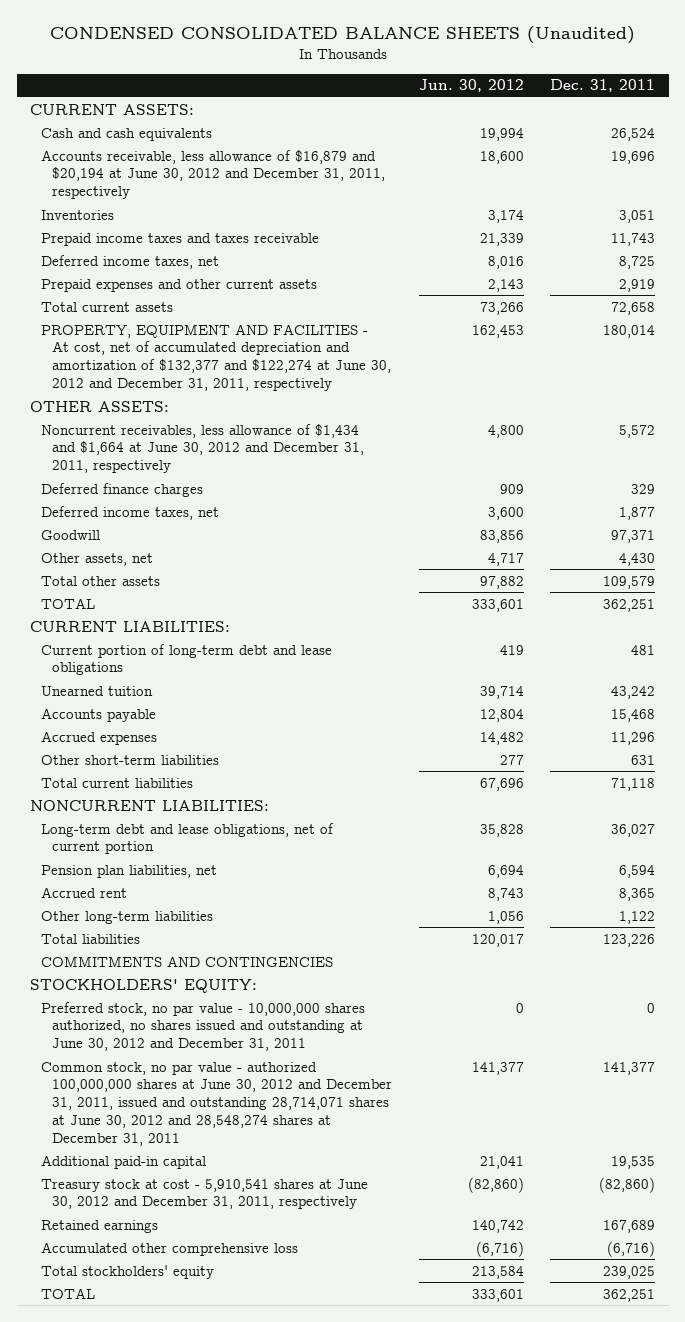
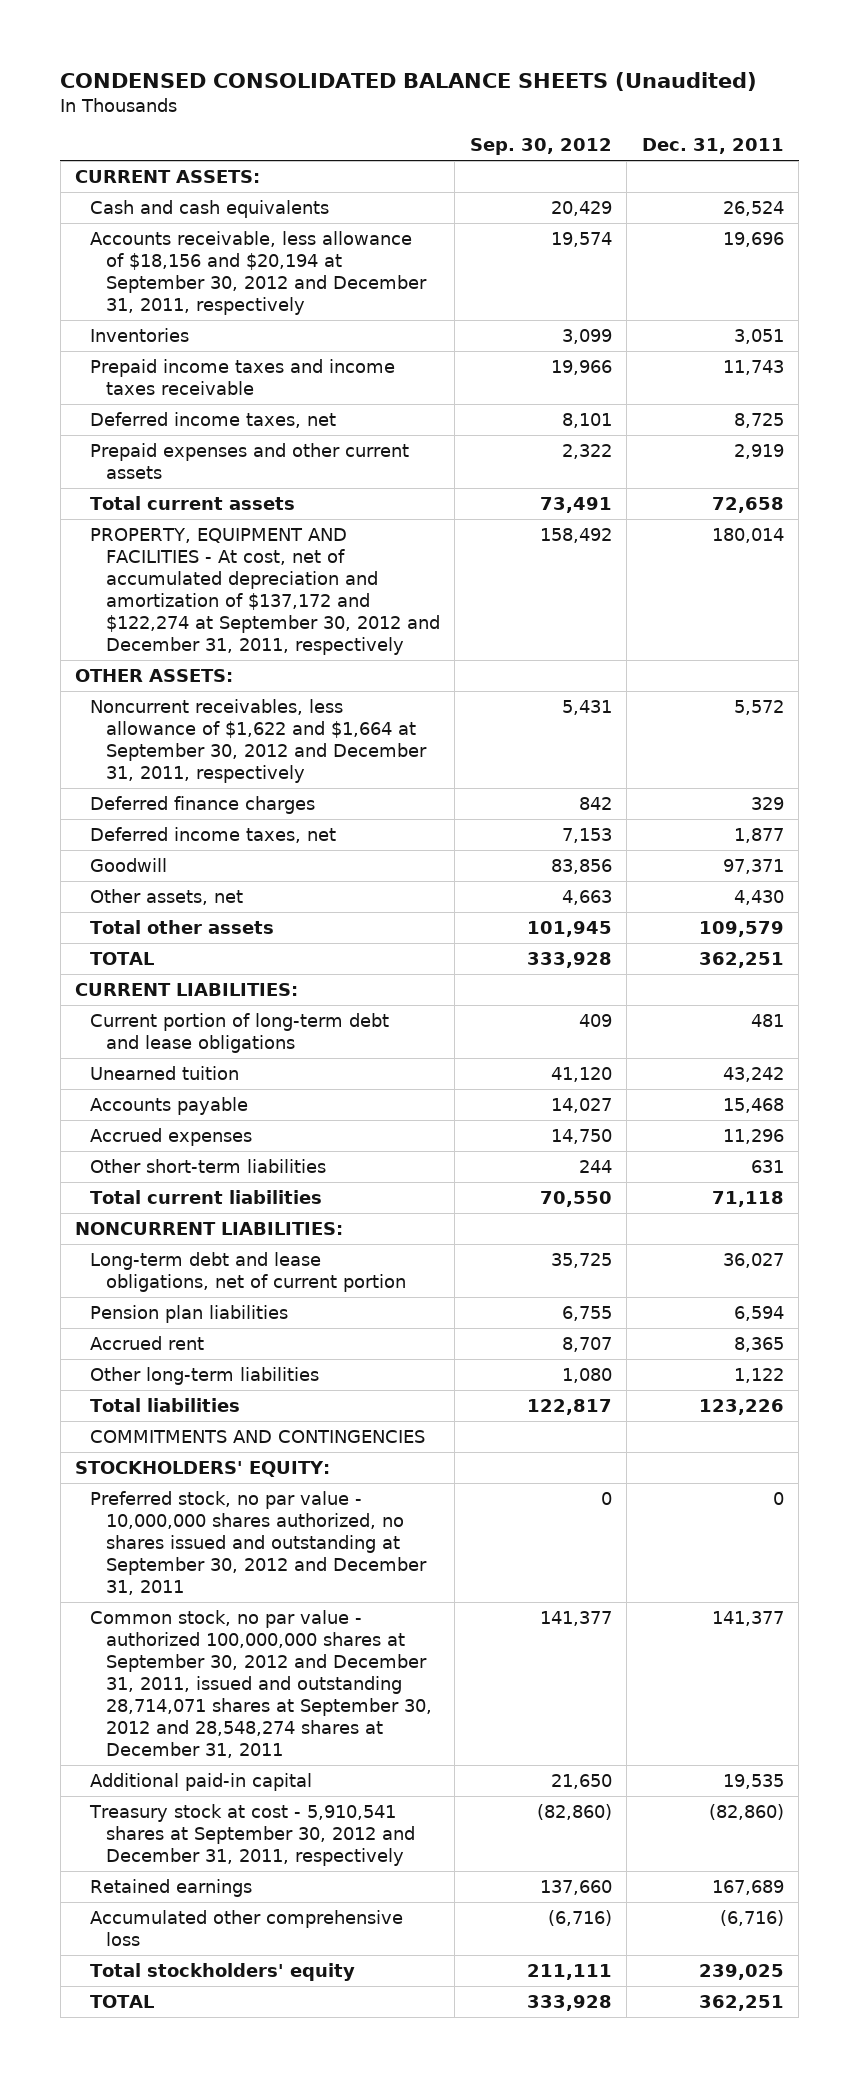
[418,79,524,93] Jun. 30, 2012 -> none
none -> [469,138,612,156] Sep. 30, 2012
[40,149,385,200] Accounts receivable, less allowance of $16,879 and $20,194 at June 30, 2012 and December 31, 2011, respectively -> [90,230,427,315] Accounts receivable, less allowance of $18,156 and $20,194 at September 30, 2012 and December 31, 2011, respectively
[40,232,319,246] Prepaid income taxes and taxes receivable -> [90,358,396,395] Prepaid income taxes and income taxes receivable
[40,323,391,392] PROPERTY, EQUIPMENT AND FACILITIES - At cost, net of accumulated depreciation and amortization of $132,377 and $122,274 at June 30, 2012 and December 31, 2011, respectively -> [90,527,440,655] PROPERTY, EQUIPMENT AND FACILITIES - At cost, net of accumulated depreciation and amortization of $137,172 and $122,274 at September 30, 2012 and December 31, 2011, respectively
[40,423,364,474] Noncurrent receivables, less allowance of $1,434 and $1,664 at June 30, 2012 and December 31, 2011, respectively -> [90,698,427,783] Noncurrent receivables, less allowance of $1,622 and $1,664 at September 30, 2012 and December 31, 2011, respectively
[40,864,217,878] Pension plan liabilities, net -> [90,1304,289,1323] Pension plan liabilities
[40,1001,365,1052] Preferred stock, no par value - 10,000,000 shares authorized, no shares issued and outstanding at June 30, 2012 and December 31, 2011 -> [90,1490,427,1595] Preferred stock, no par value - 10,000,000 shares authorized, no shares issued and outstanding at September 30, 2012 and December 31, 2011
[40,1061,392,1147] Common stock, no par value - authorized 100,000,000 shares at June 30, 2012 and December 31, 2011, issued and outstanding 28,714,071 shares at June 30, 2012 and 28,548,274 shares at December 31, 2011 -> [90,1609,432,1758] Common stock, no par value - authorized 100,000,000 shares at September 30, 2012 and December 31, 2011, issued and outstanding 28,714,071 shares at September 30, 2012 and 28,548,274 shares at December 31, 2011
[40,1178,368,1210] Treasury stock at cost - 5,910,541 shares at June 30, 2012 and December 31, 2011, respectively -> [89,1803,415,1866] Treasury stock at cost - 5,910,541 shares at September 30, 2012 and December 31, 2011, respectively

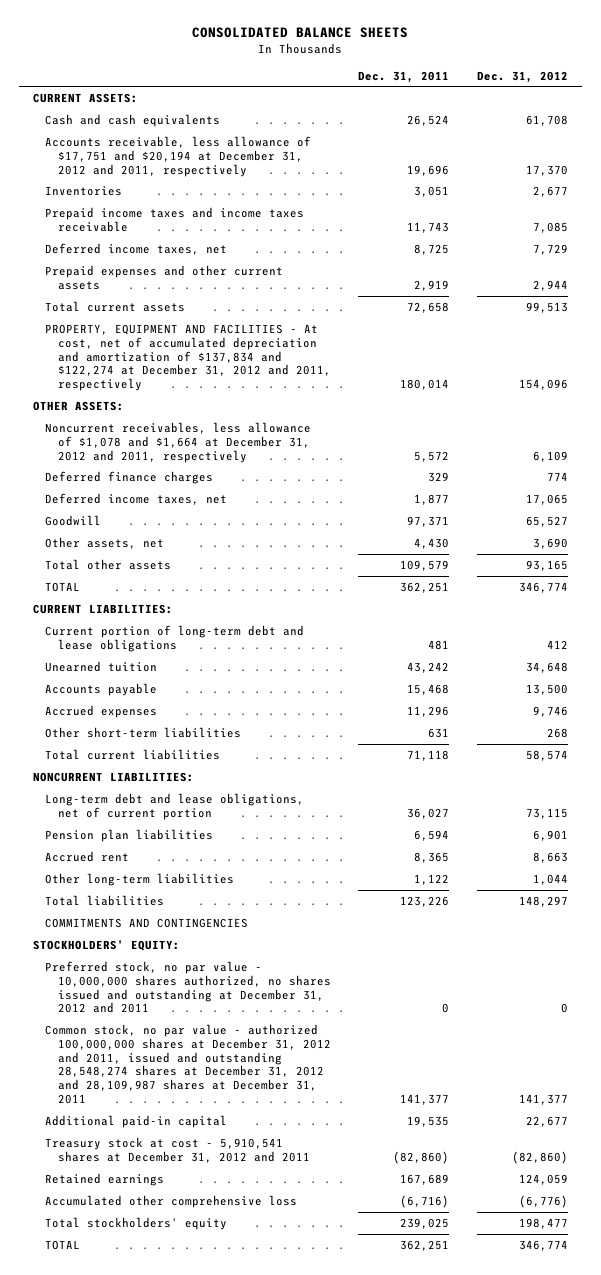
[60,71,758,91] CONDENSED CONSOLIDATED BALANCE SHEETS (Unaudited) -> [192,27,409,39] CONSOLIDATED BALANCE SHEETS
[469,138,612,156] Sep. 30, 2012 -> none
none -> [476,70,568,83] Dec. 31, 2012
[90,230,427,315] Accounts receivable, less allowance of $18,156 and $20,194 at September 30, 2012 and December 31, 2011, respectively -> [45,135,312,177] Accounts receivable, less allowance of $17,751 and $20,194 at December 31, 2012 and 2011, respectively
[90,527,440,655] PROPERTY, EQUIPMENT AND FACILITIES - At cost, net of accumulated depreciation and amortization of $137,172 and $122,274 at September 30, 2012 and December 31, 2011, respectively -> [45,323,331,392] PROPERTY, EQUIPMENT AND FACILITIES - At cost, net of accumulated depreciation and amortization of $137,834 and $122,274 at December 31, 2012 and 2011, respectively
[90,698,427,783] Noncurrent receivables, less allowance of $1,622 and $1,664 at September 30, 2012 and December 31, 2011, respectively -> [45,421,312,463] Noncurrent receivables, less allowance of $1,078 and $1,664 at December 31, 2012 and 2011, respectively
[90,1490,427,1595] Preferred stock, no par value - 10,000,000 shares authorized, no shares issued and outstanding at September 30, 2012 and December 31, 2011 -> [45,960,331,1014] Preferred stock, no par value - 10,000,000 shares authorized, no shares issued and outstanding at December 31, 2012 and 2011
[90,1609,432,1758] Common stock, no par value - authorized 100,000,000 shares at September 30, 2012 and December 31, 2011, issued and outstanding 28,714,071 shares at September 30, 2012 and 28,548,274 shares at December 31, 2011 -> [45,1023,331,1105] Common stock, no par value - authorized 100,000,000 shares at December 31, 2012 and 2011, issued and outstanding 28,548,274 shares at December 31, 2012 and 28,109,987 shares at December 31, 2011
[89,1803,415,1866] Treasury stock at cost - 5,910,541 shares at September 30, 2012 and December 31, 2011, respectively -> [45,1136,310,1163] Treasury stock at cost - 5,910,541 shares at December 31, 2012 and 2011

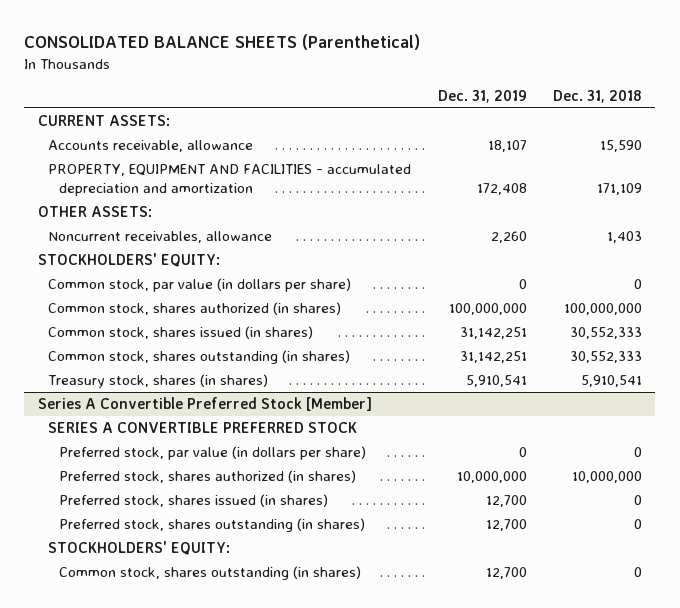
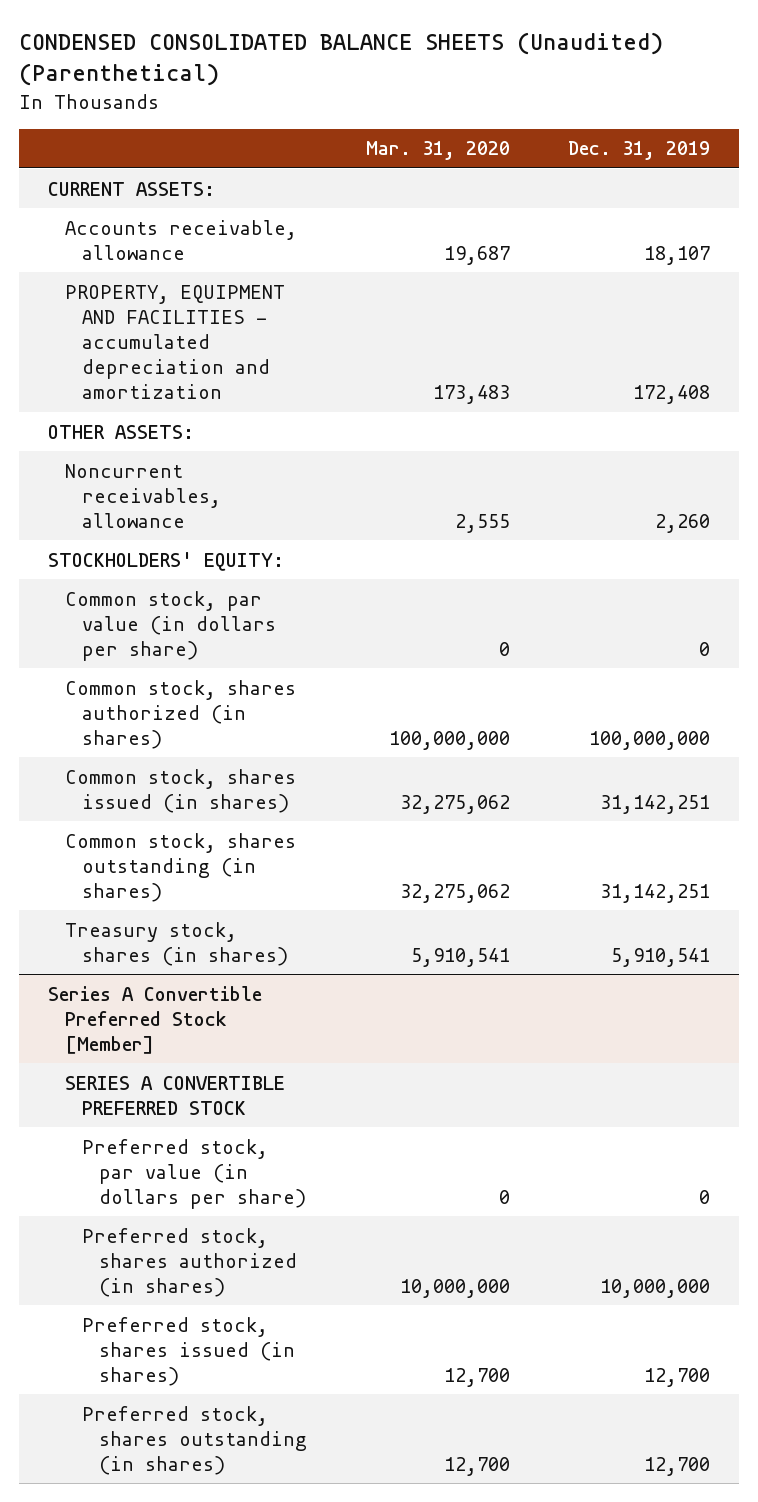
[24,33,421,50] CONSOLIDATED BALANCE SHEETS (Parenthetical) -> [18,32,663,87] CONDENSED CONSOLIDATED BALANCE SHEETS (Unaudited) (Parenthetical)
[553,89,643,103] Dec. 31, 2018 -> none
none -> [365,141,510,161] Mar. 31, 2020
[48,541,231,556] STOCKHOLDERS' EQUITY: -> none
[59,566,362,581] Common stock, shares outstanding (in shares) -> none

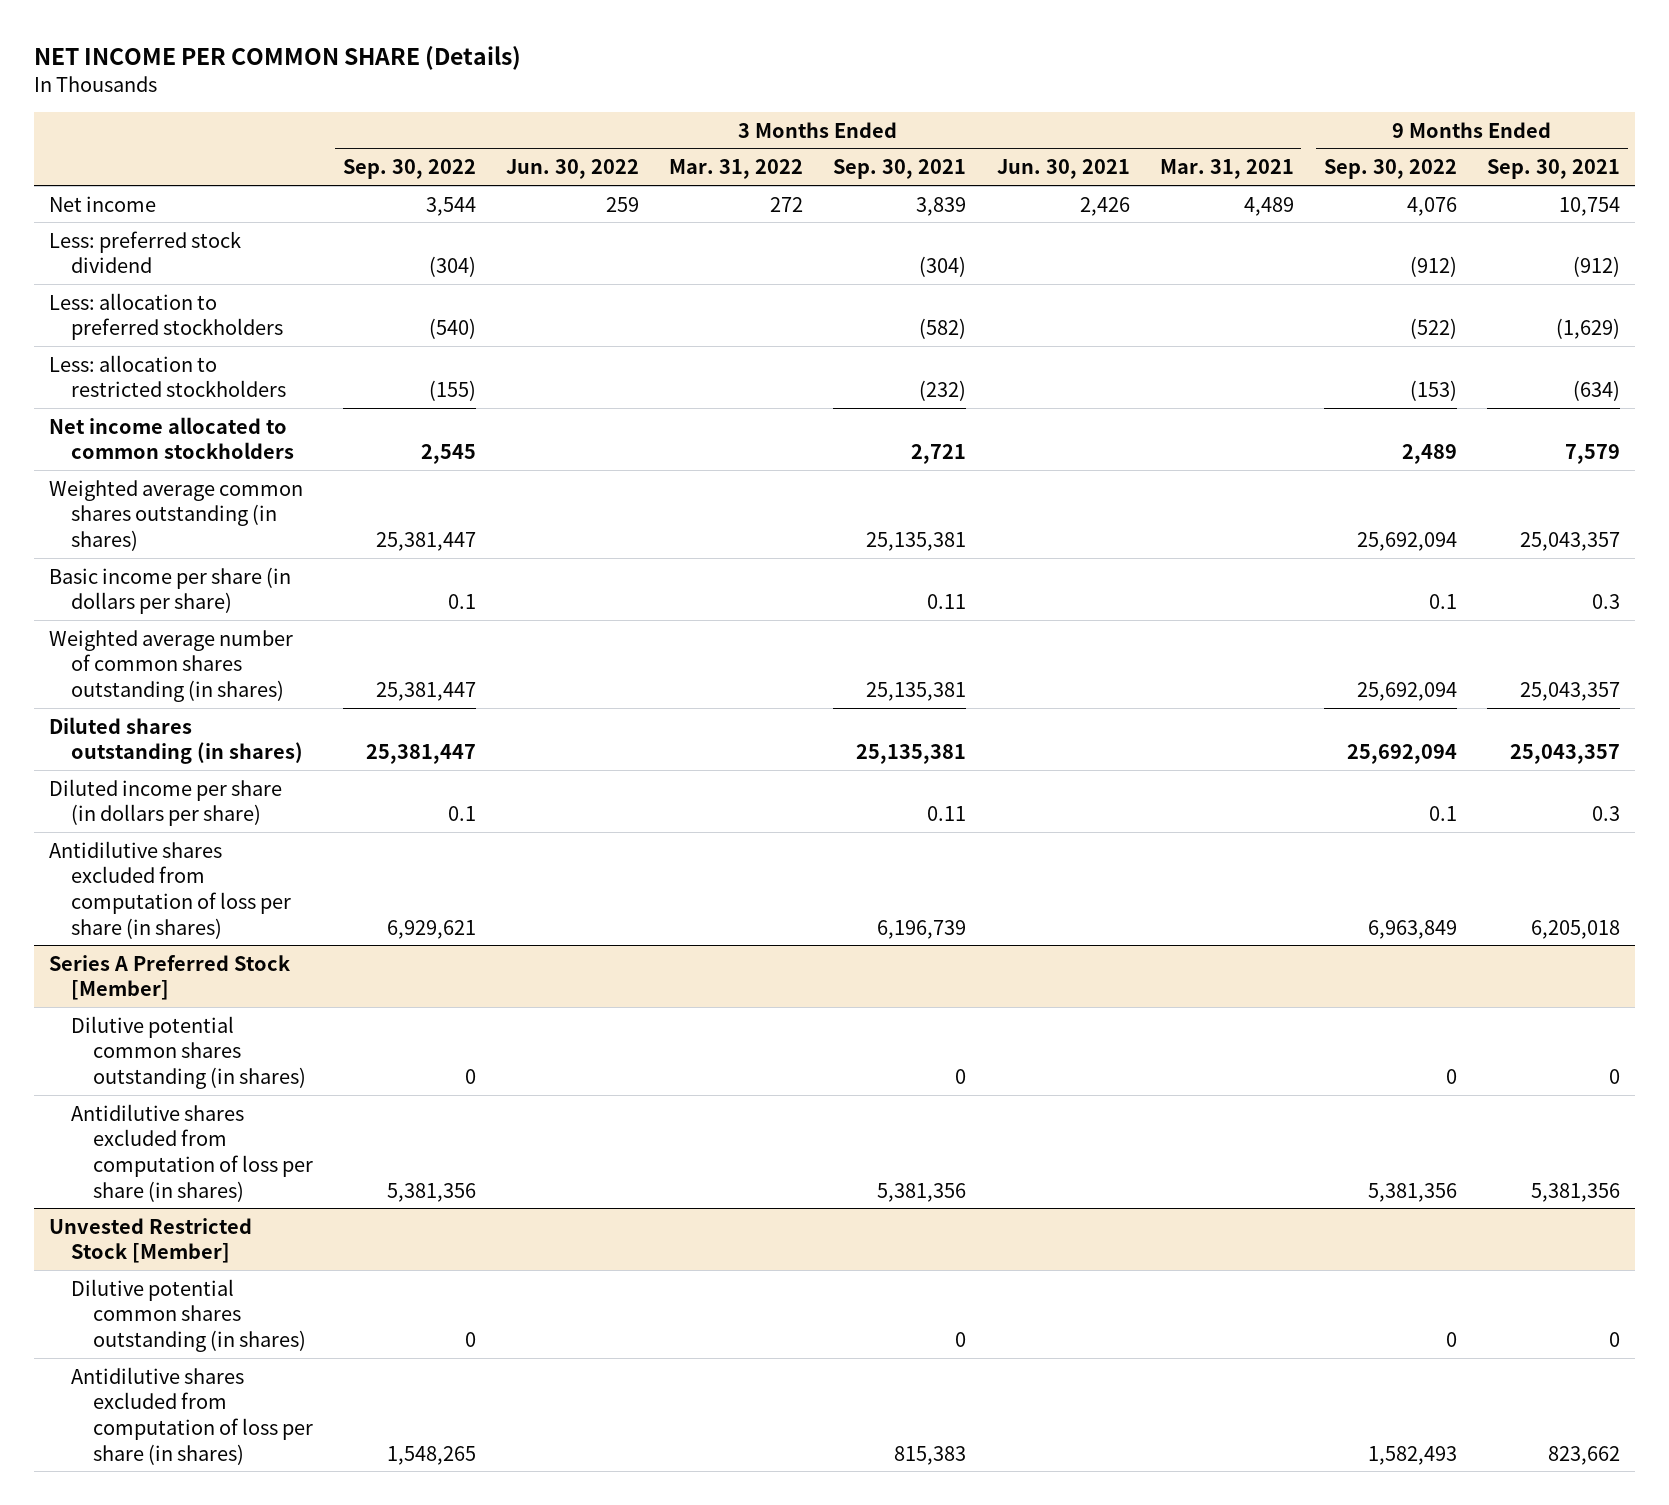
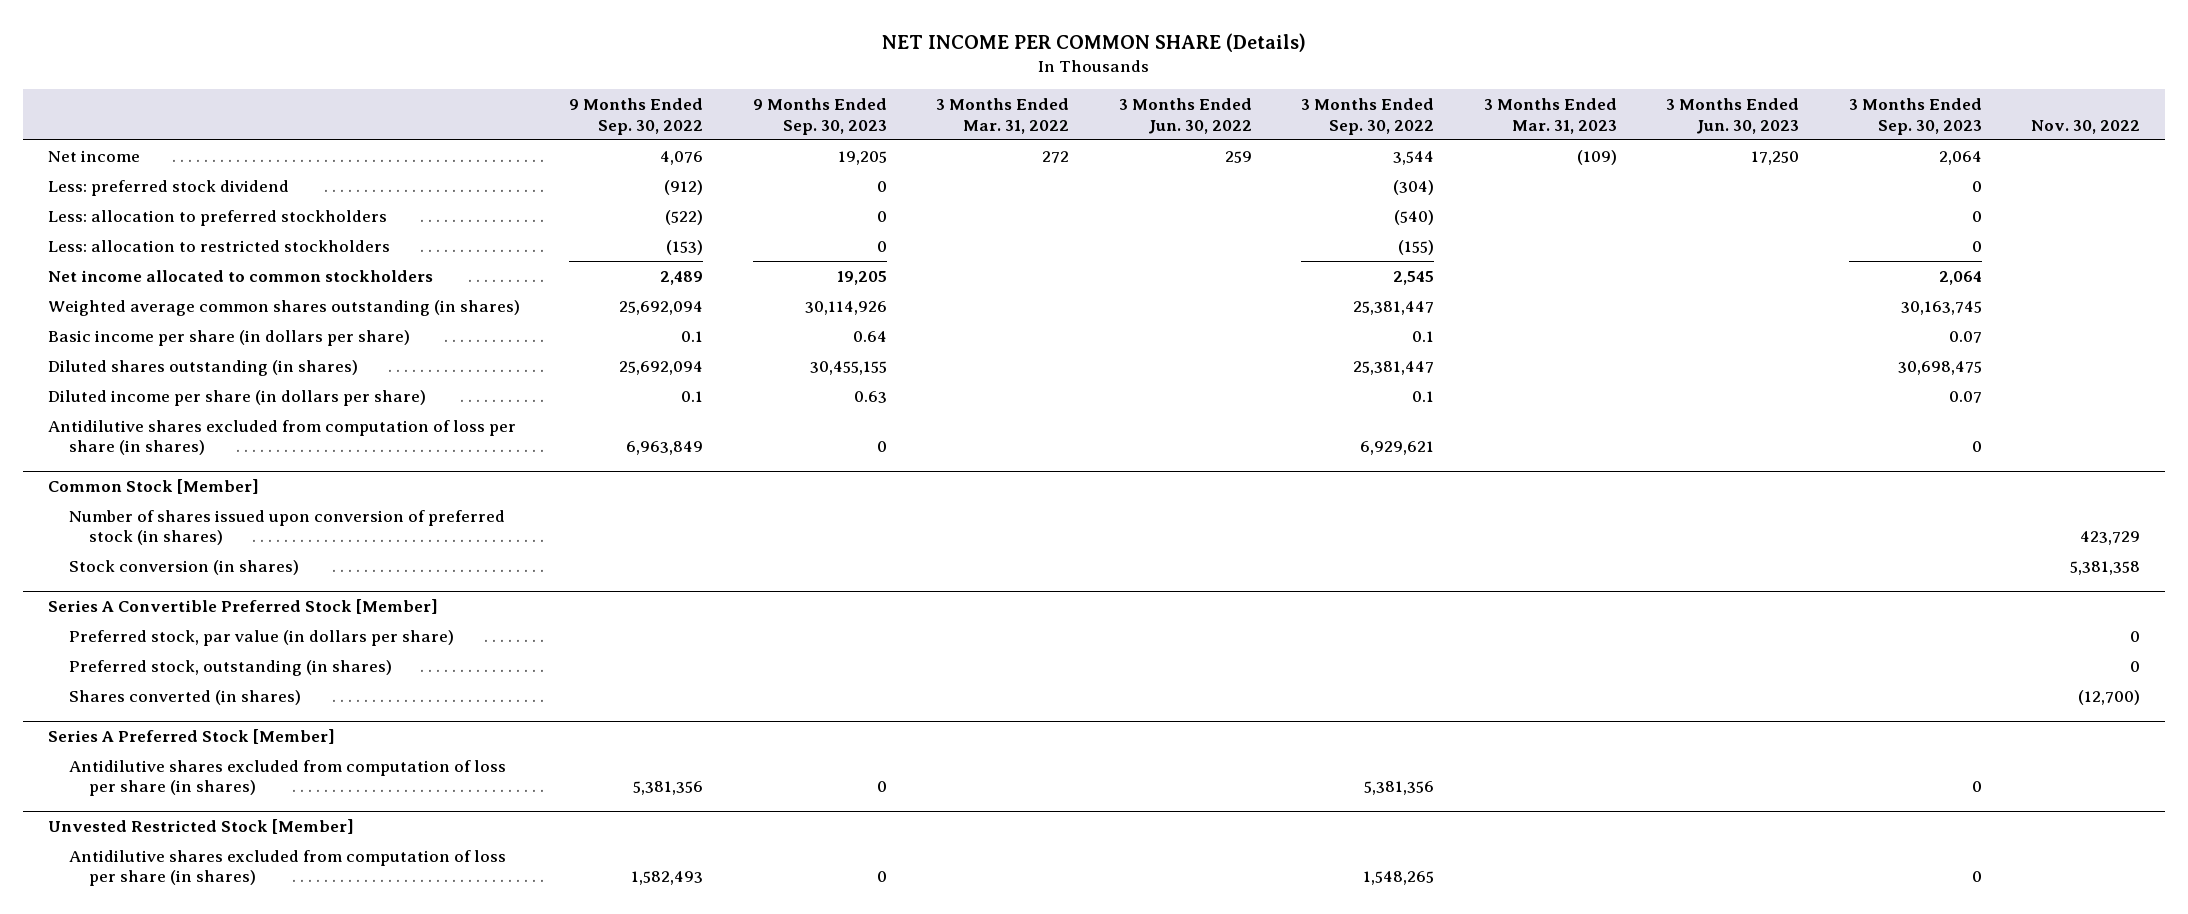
[833,159,967,180] Sep. 30, 2021 -> none
[996,159,1130,180] Jun. 30, 2021 -> none
[1159,159,1294,180] Mar. 31, 2021 -> none
[1486,159,1620,180] Sep. 30, 2021 -> none
none -> [752,98,887,135] 9 Months Ended Sep. 30, 2023
none -> [1483,98,1617,134] 3 Months Ended Mar. 31, 2023
none -> [1666,98,1800,134] 3 Months Ended Jun. 30, 2023
none -> [1848,98,1982,135] 3 Months Ended Sep. 30, 2023
none -> [2031,119,2141,134] Nov. 30, 2022
[48,629,293,702] Weighted average number of common shares outstanding (in shares) -> none
none -> [47,479,259,495] Common Stock [Member]
none -> [68,509,505,546] Number of shares issued upon conversion of preferred stock (in shares)
none -> [68,559,299,575] Stock conversion (in shares)
none -> [47,599,438,615] Series A Convertible Preferred Stock [Member]
none -> [68,629,454,646] Preferred stock, par value (in dollars per share)
none -> [68,659,392,676] Preferred stock, outstanding (in shares)
none -> [68,689,301,705] Shares converted (in shares)
[70,1015,306,1089] Dilutive potential common shares outstanding (in shares) -> none
[70,1278,306,1352] Dilutive potential common shares outstanding (in shares) -> none

